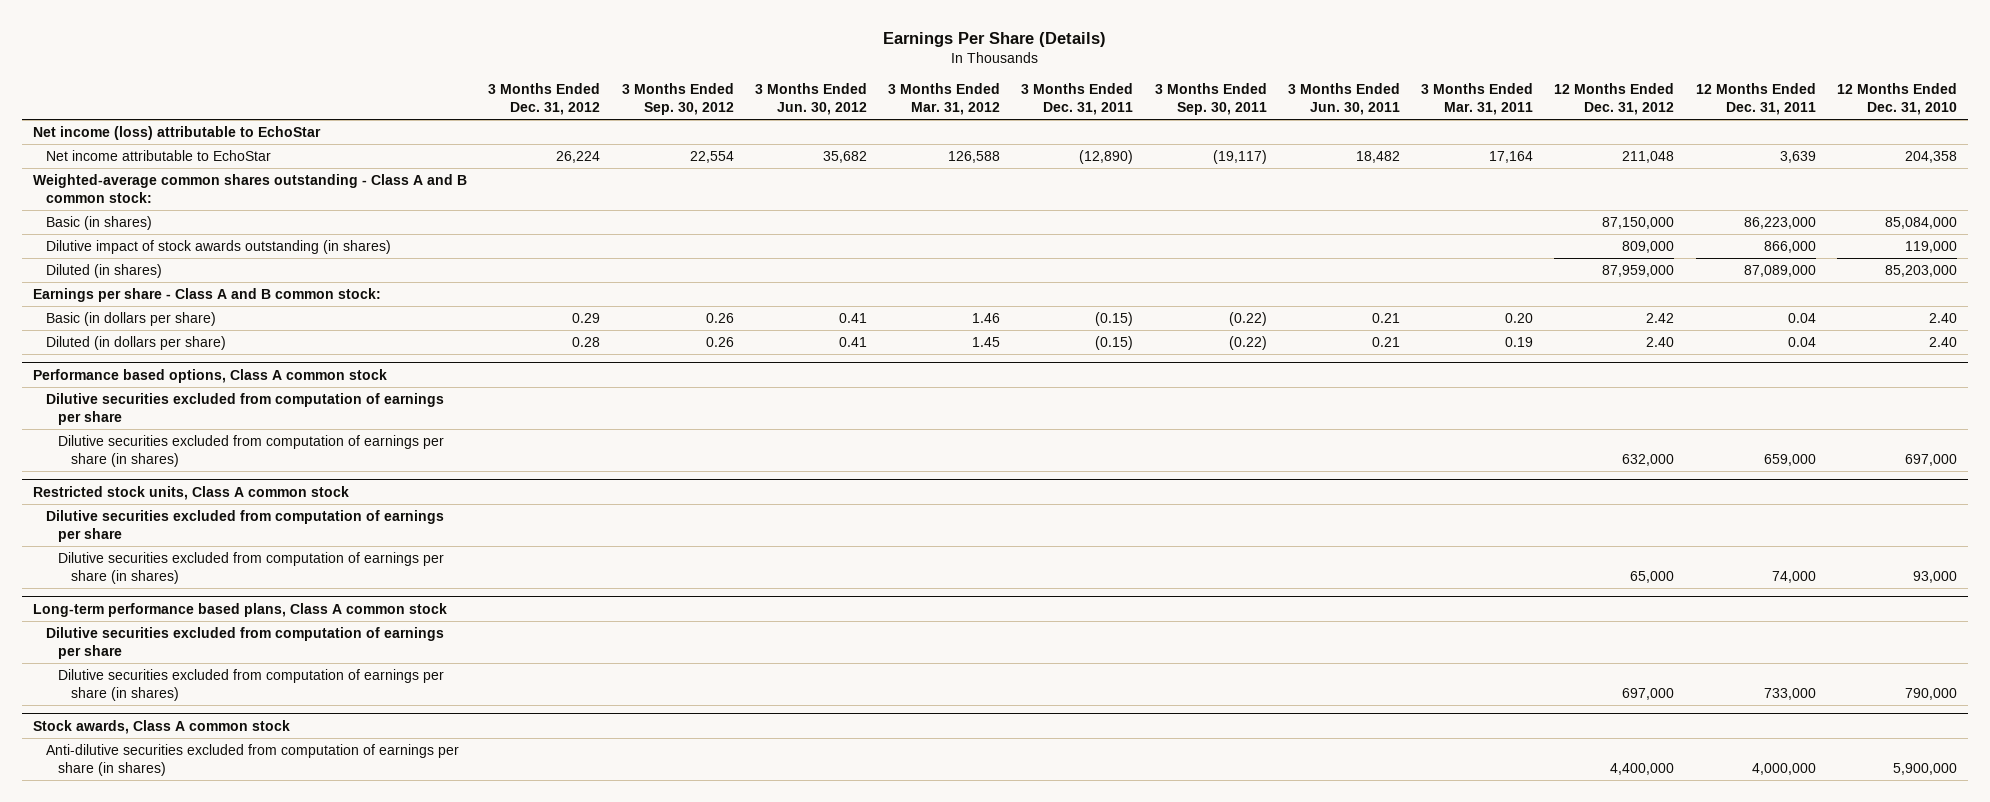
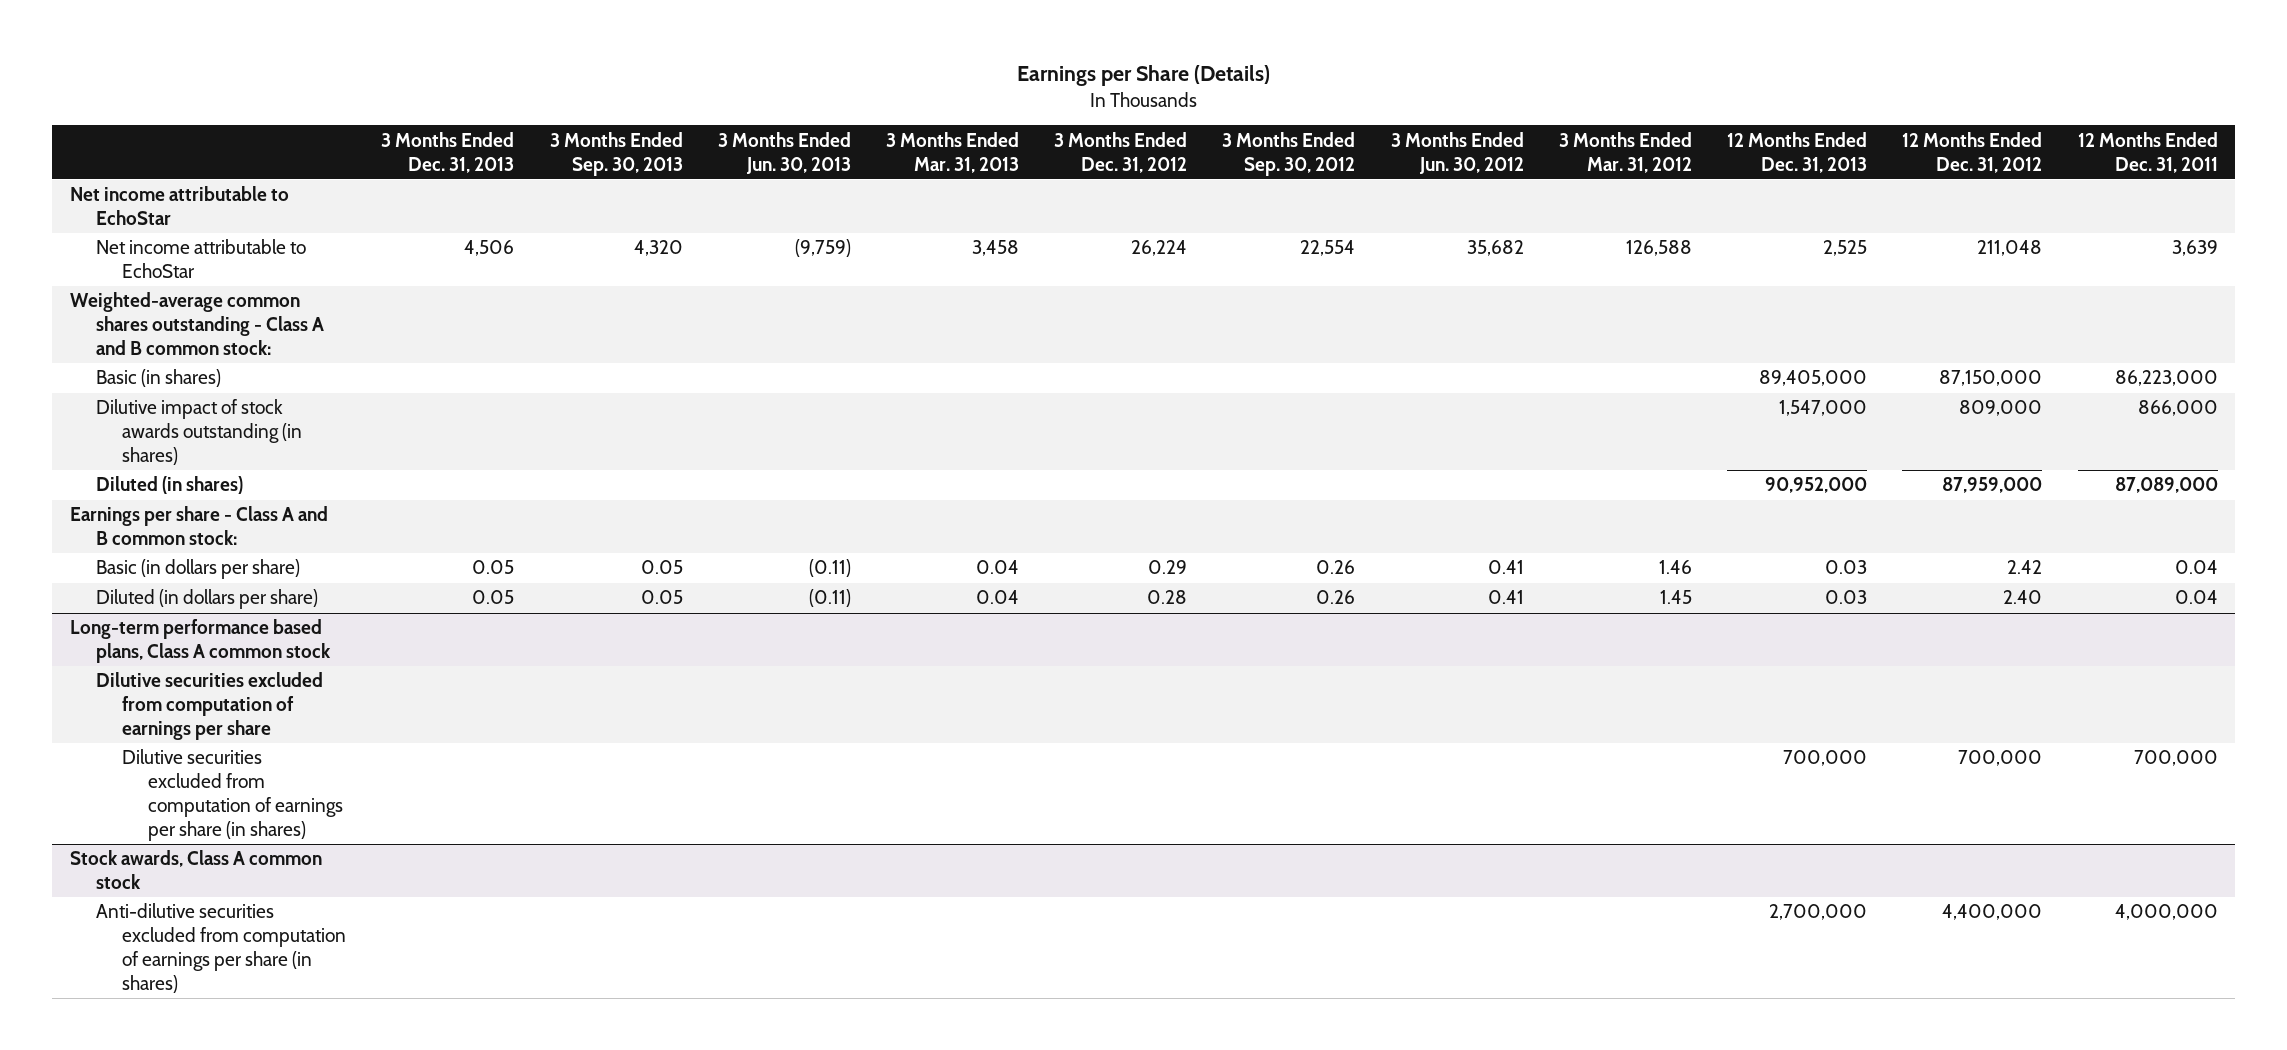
[882,32,1106,48] Earnings Per Share (Details) -> [1016,65,1270,87] Earnings per Share (Details)
[1021,83,1134,116] 3 Months Ended Dec. 31, 2011 -> none
[1154,83,1267,116] 3 Months Ended Sep. 30, 2011 -> none
[1287,83,1400,116] 3 Months Ended Jun. 30, 2011 -> none
[1421,83,1534,116] 3 Months Ended Mar. 31, 2011 -> none
[1837,83,1958,116] 12 Months Ended Dec. 31, 2010 -> none
none -> [381,131,515,173] 3 Months Ended Dec. 31, 2013
none -> [549,131,683,176] 3 Months Ended Sep. 30, 2013
none -> [717,131,851,174] 3 Months Ended Jun. 30, 2013
none -> [885,131,1019,173] 3 Months Ended Mar. 31, 2013
none -> [1727,131,1868,173] 12 Months Ended Dec. 31, 2013
[32,125,321,140] Net income (loss) attributable to EchoStar -> [69,186,289,226] Net income attributable to EchoStar
[32,368,387,383] Performance based options, Class A common stock -> none
[45,392,444,425] Dilutive securities excluded from computation of earnings per share -> none
[58,434,445,467] Dilutive securities excluded from computation of earnings per share (in shares) -> none
[32,485,349,500] Restricted stock units, Class A common stock -> none
[45,509,444,542] Dilutive securities excluded from computation of earnings per share -> none
[58,551,445,584] Dilutive securities excluded from computation of earnings per share (in shares) -> none
[1622,687,1675,700] 697,000 -> [1958,750,2043,767] 700,000
[1763,687,1816,700] 733,000 -> [2133,750,2218,767] 700,000

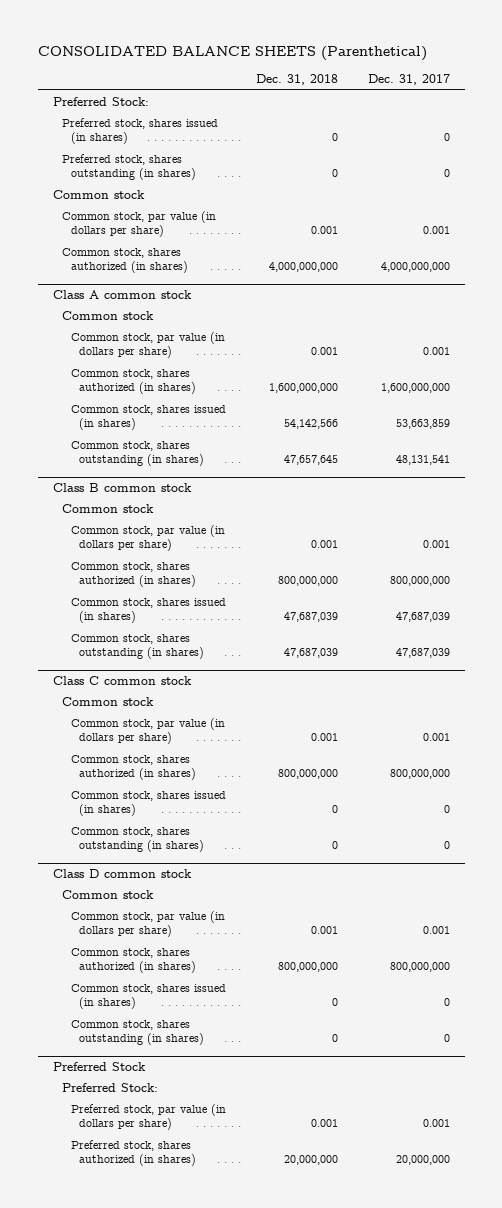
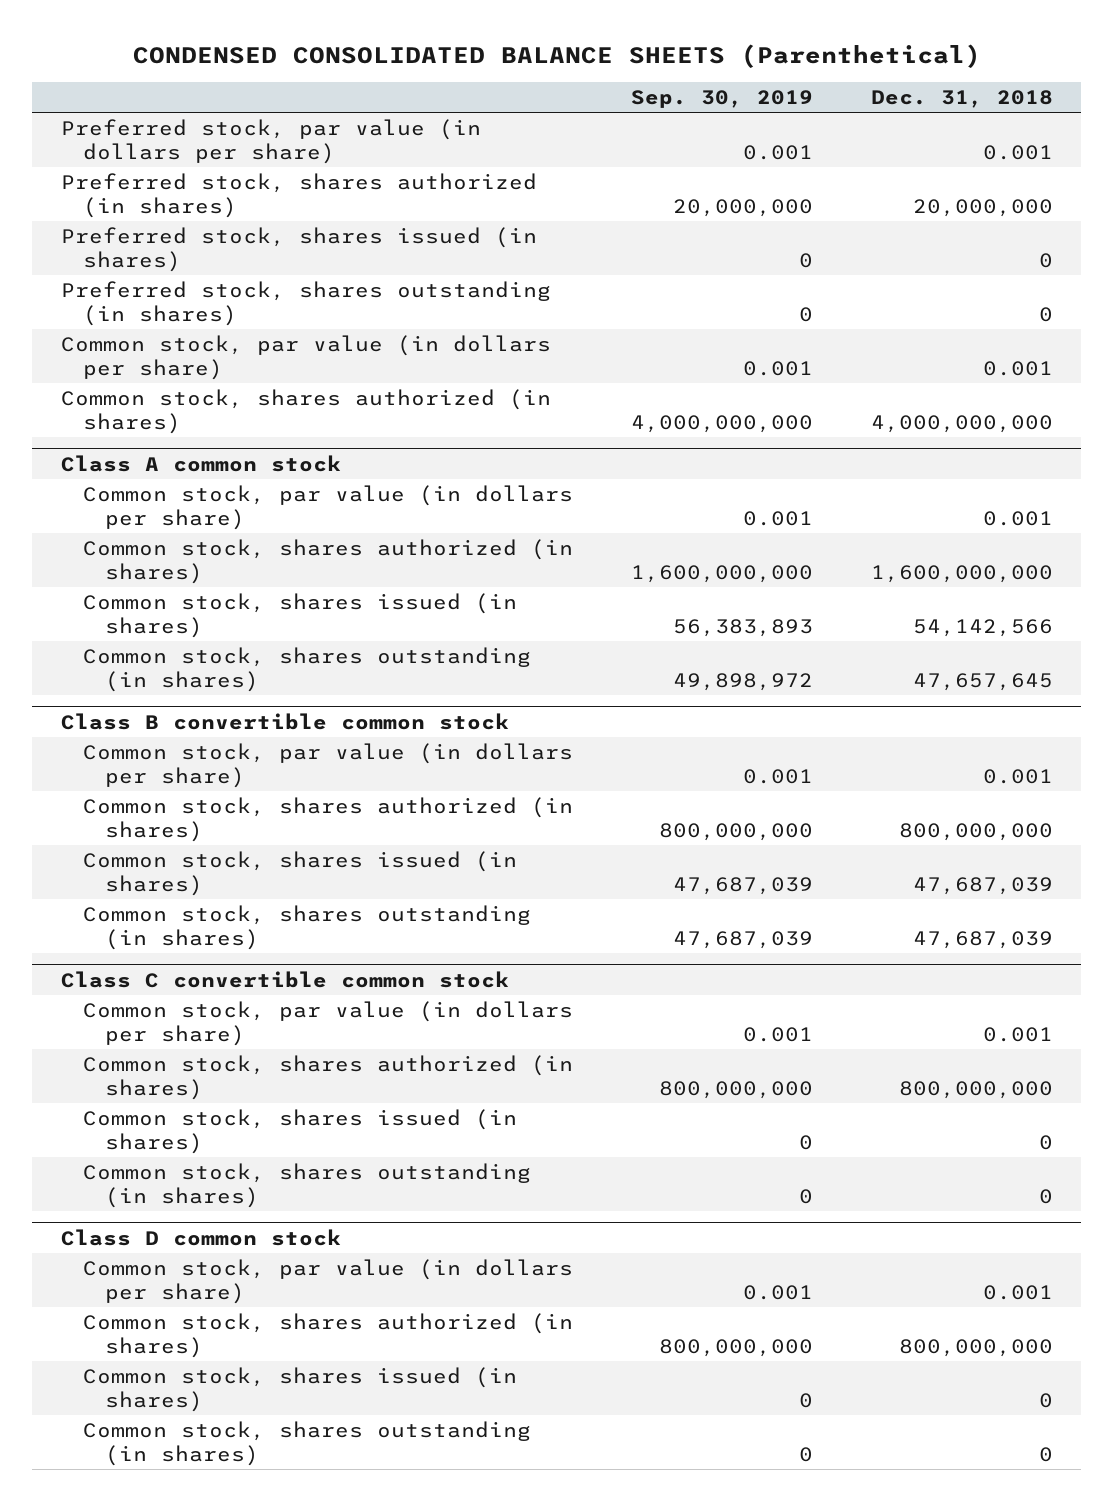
[37,46,427,62] CONSOLIDATED BALANCE SHEETS (Parenthetical) -> [132,43,981,68] CONDENSED CONSOLIDATED BALANCE SHEETS (Parenthetical)
[367,74,450,86] Dec. 31, 2017 -> none
none -> [630,90,813,109] Sep. 30, 2019
[52,96,149,106] Preferred Stock: -> none
none -> [60,118,481,164] Preferred stock, par value (in dollars per share)
none -> [60,172,537,218] Preferred stock, shares authorized (in shares)
[52,189,145,199] Common stock -> none
[61,310,154,320] Common stock -> none
[61,503,154,513] Common stock -> none
[52,482,192,492] Class B common stock -> [60,712,509,730] Class B convertible common stock
[61,696,154,706] Common stock -> none
[52,675,192,685] Class C common stock -> [60,970,509,988] Class C convertible common stock
[61,889,154,899] Common stock -> none
[52,1061,146,1071] Preferred Stock -> none
[61,1082,158,1092] Preferred Stock: -> none
[70,1103,226,1131] Preferred stock, par value (in dollars per share) -> none
[70,1139,197,1167] Preferred stock, shares authorized (in shares) -> none

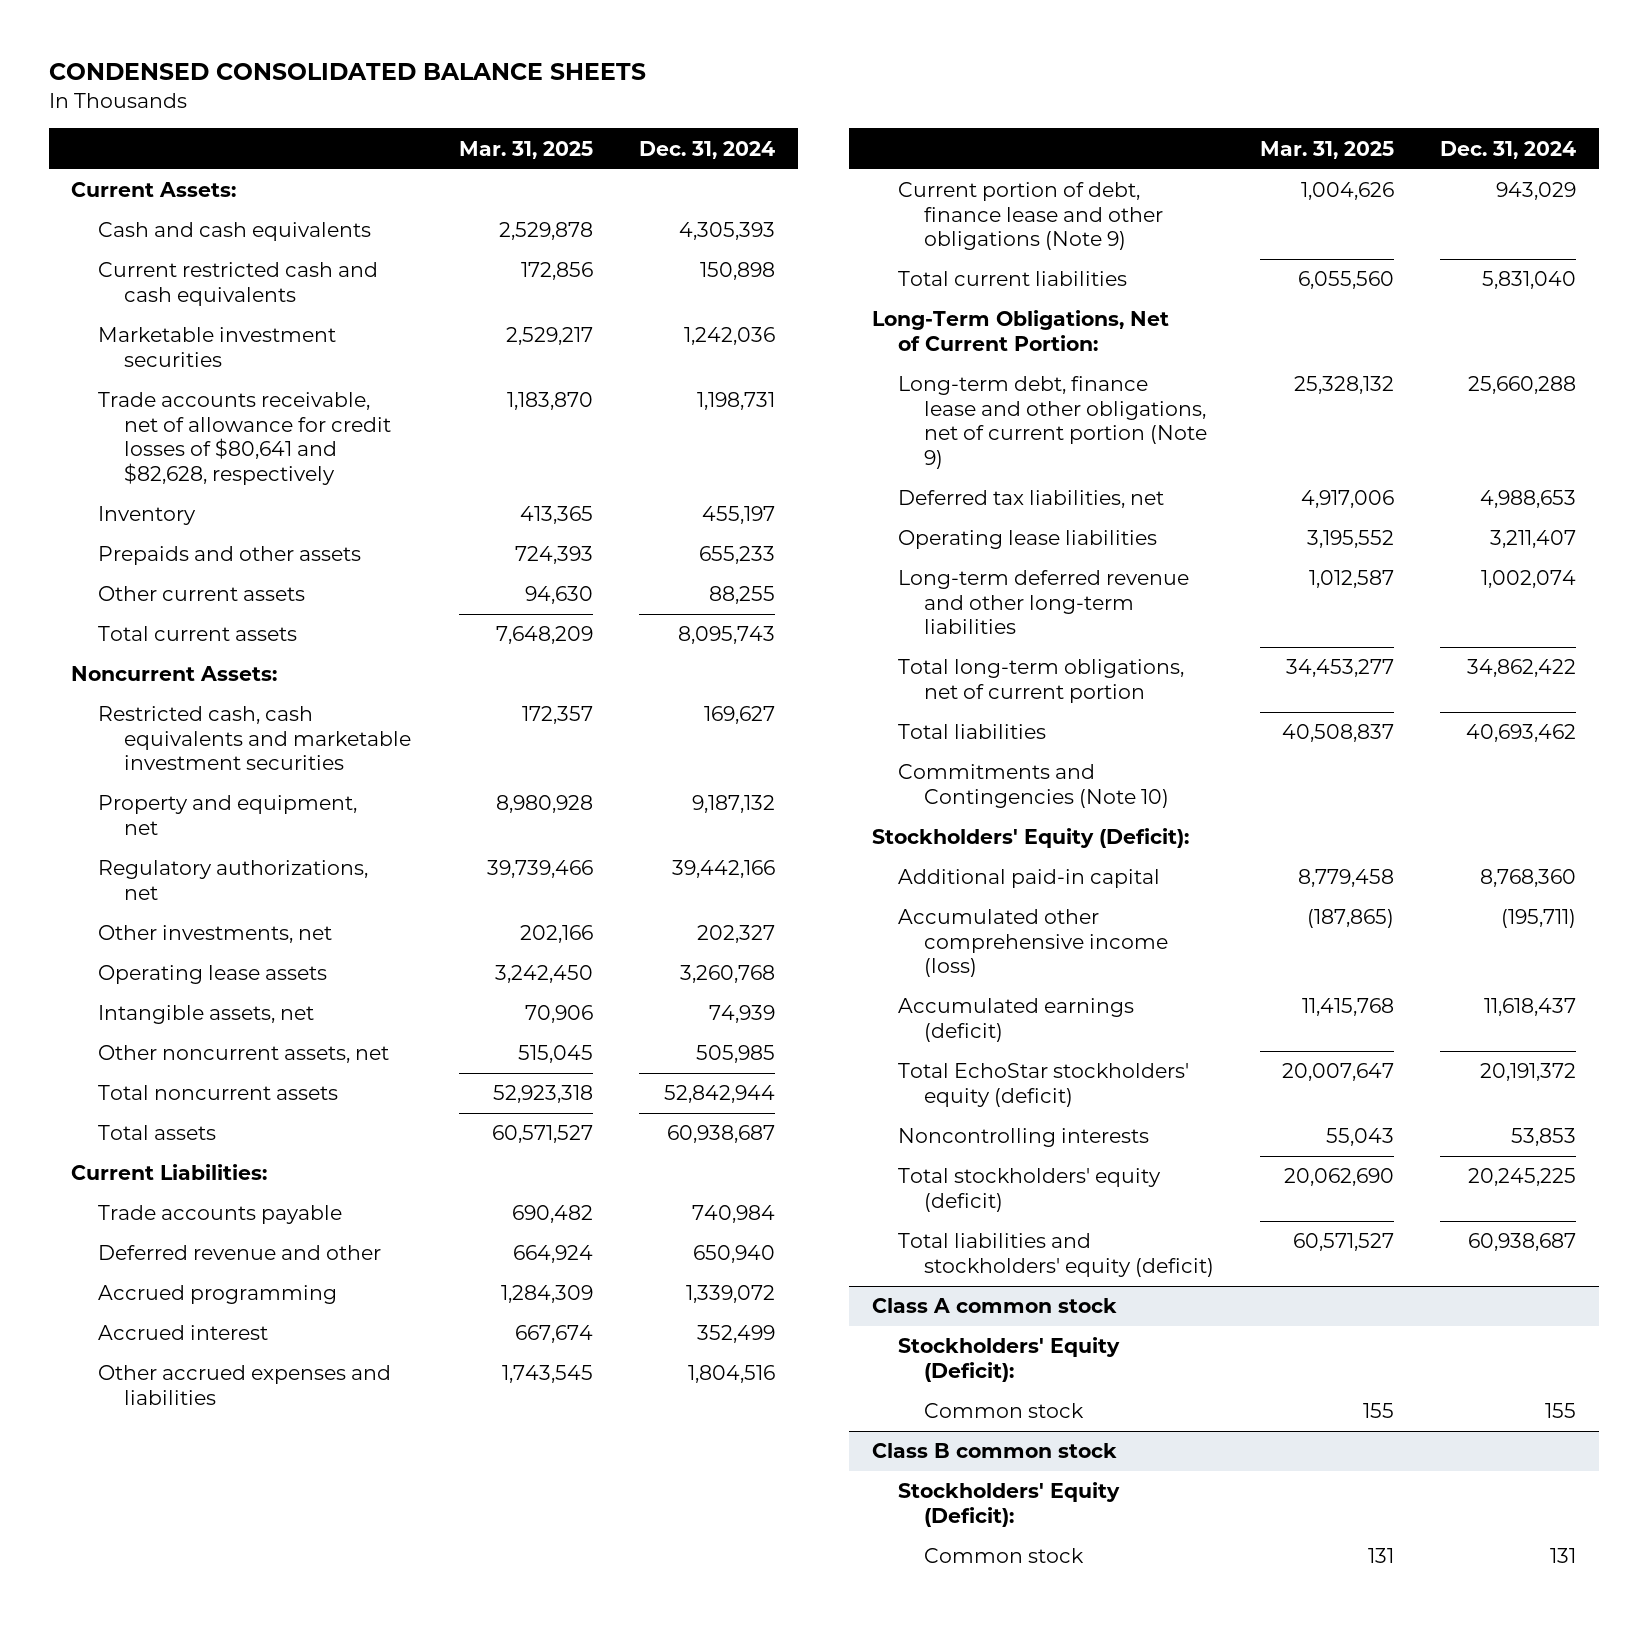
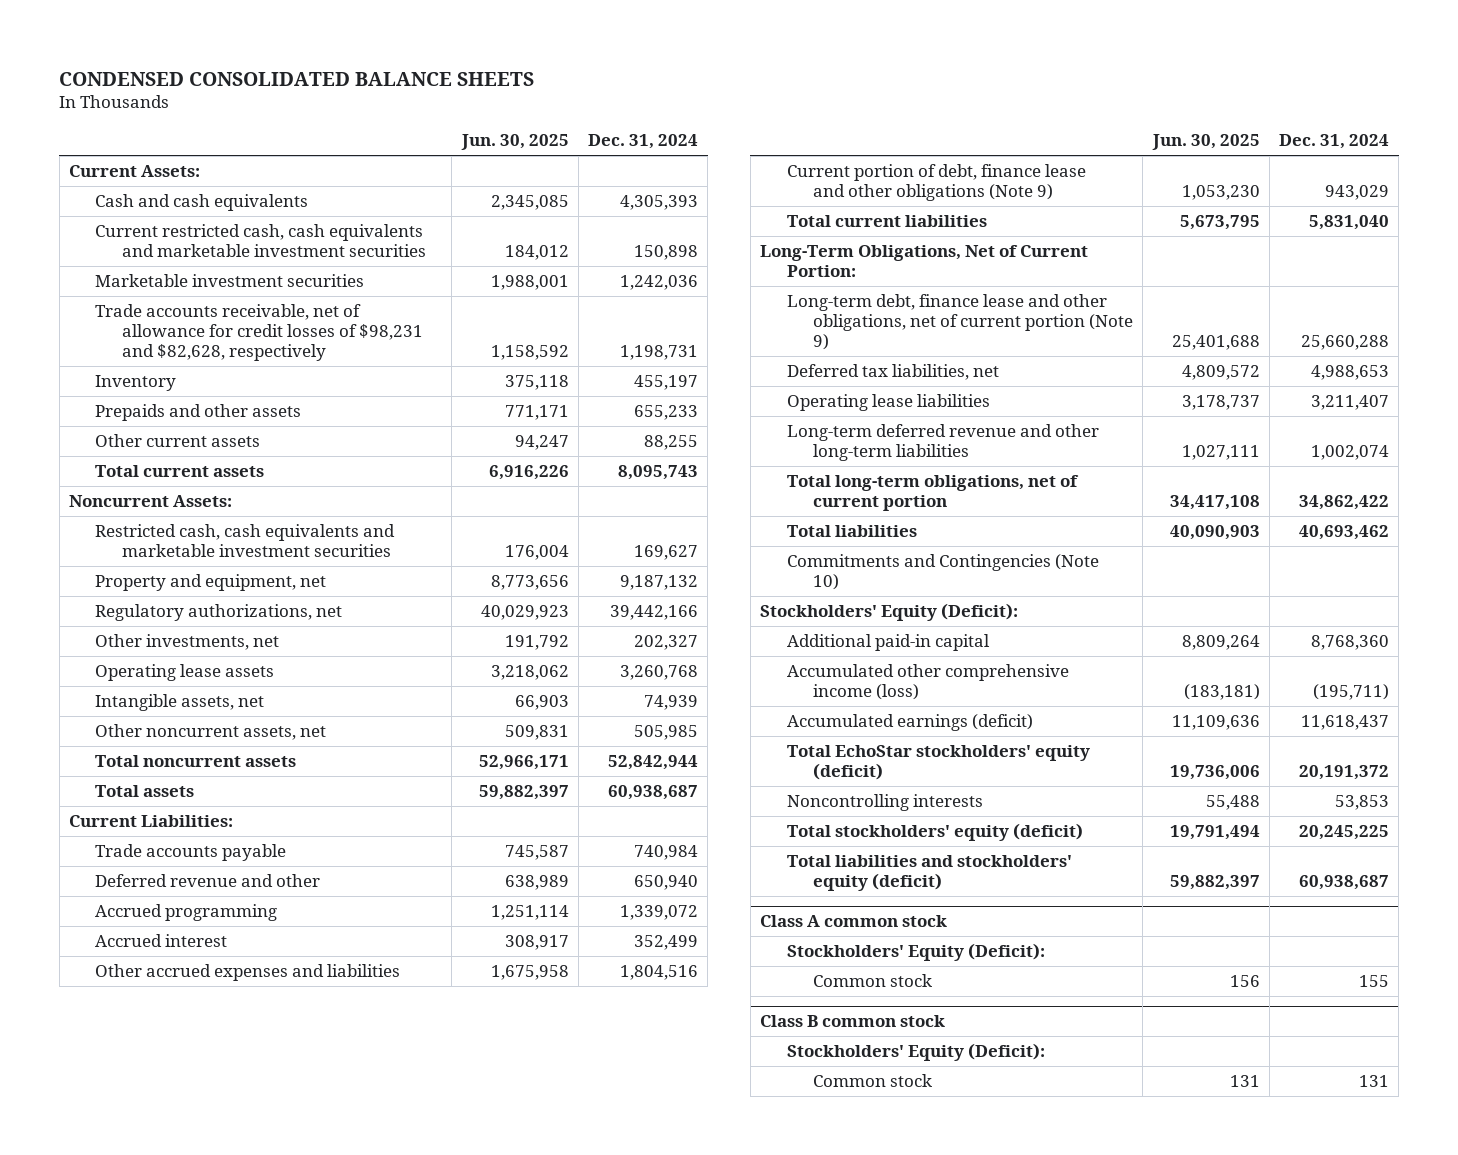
[459,140,594,159] Mar. 31, 2025 -> none
none -> [460,134,569,151] Jun. 30, 2025
[97,262,378,306] Current restricted cash and cash equivalents -> [95,223,427,258] Current restricted cash, cash equivalents and marketable investment securities
[97,392,391,485] Trade accounts receivable, net of allowance for credit losses of $80,641 and $82,628, respectively -> [95,303,424,362] Trade accounts receivable, net of allowance for credit losses of $98,231 and $82,628, respectively

